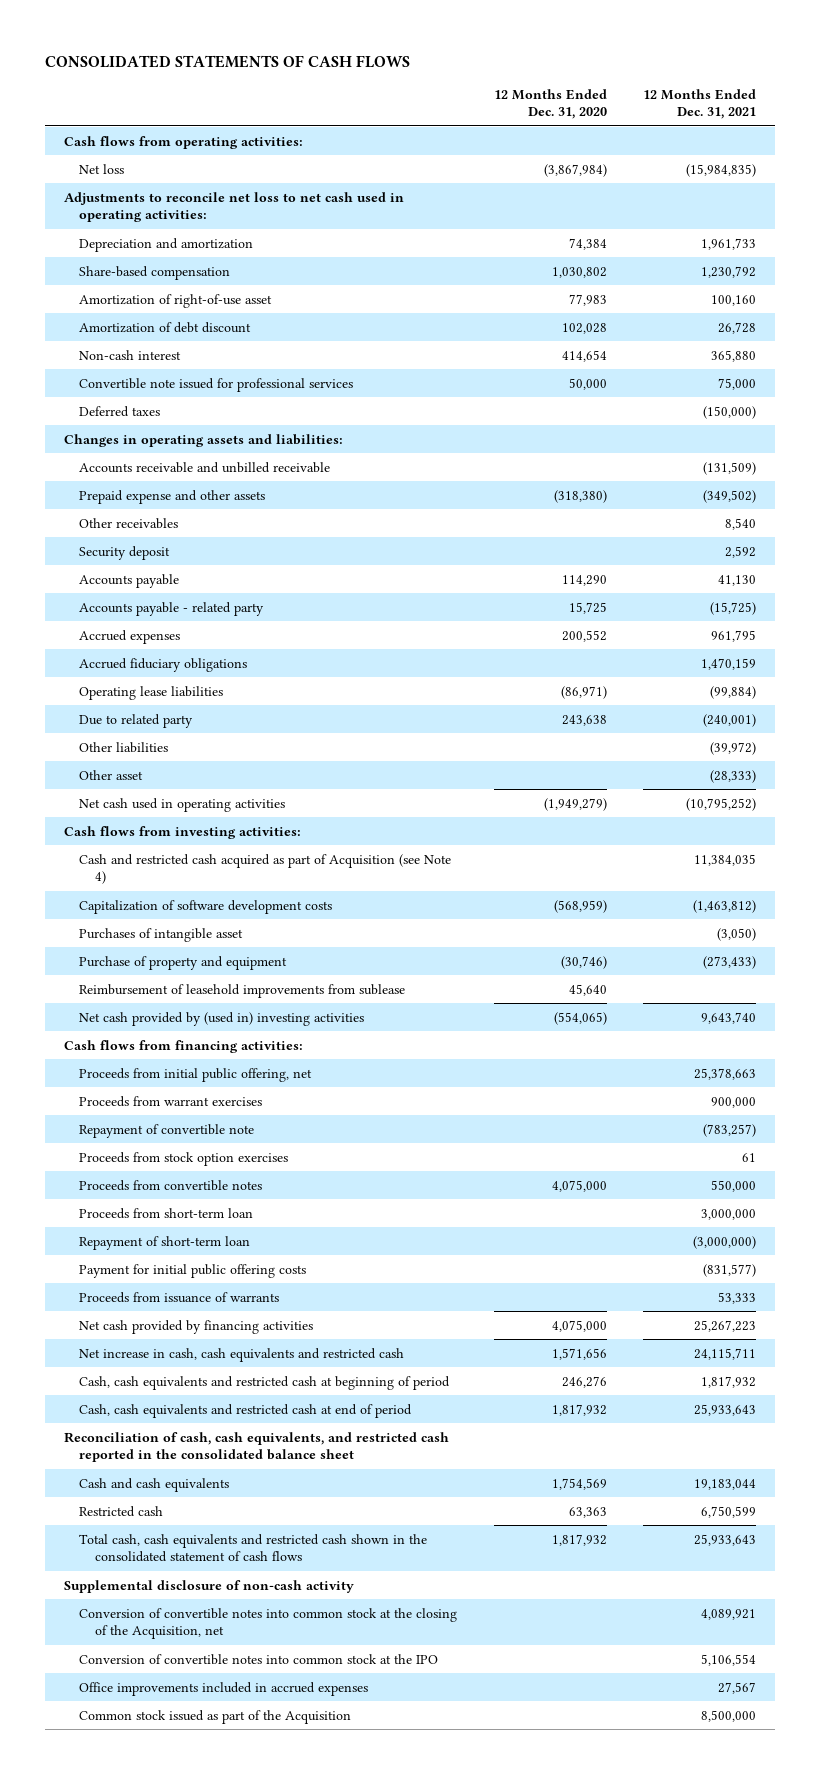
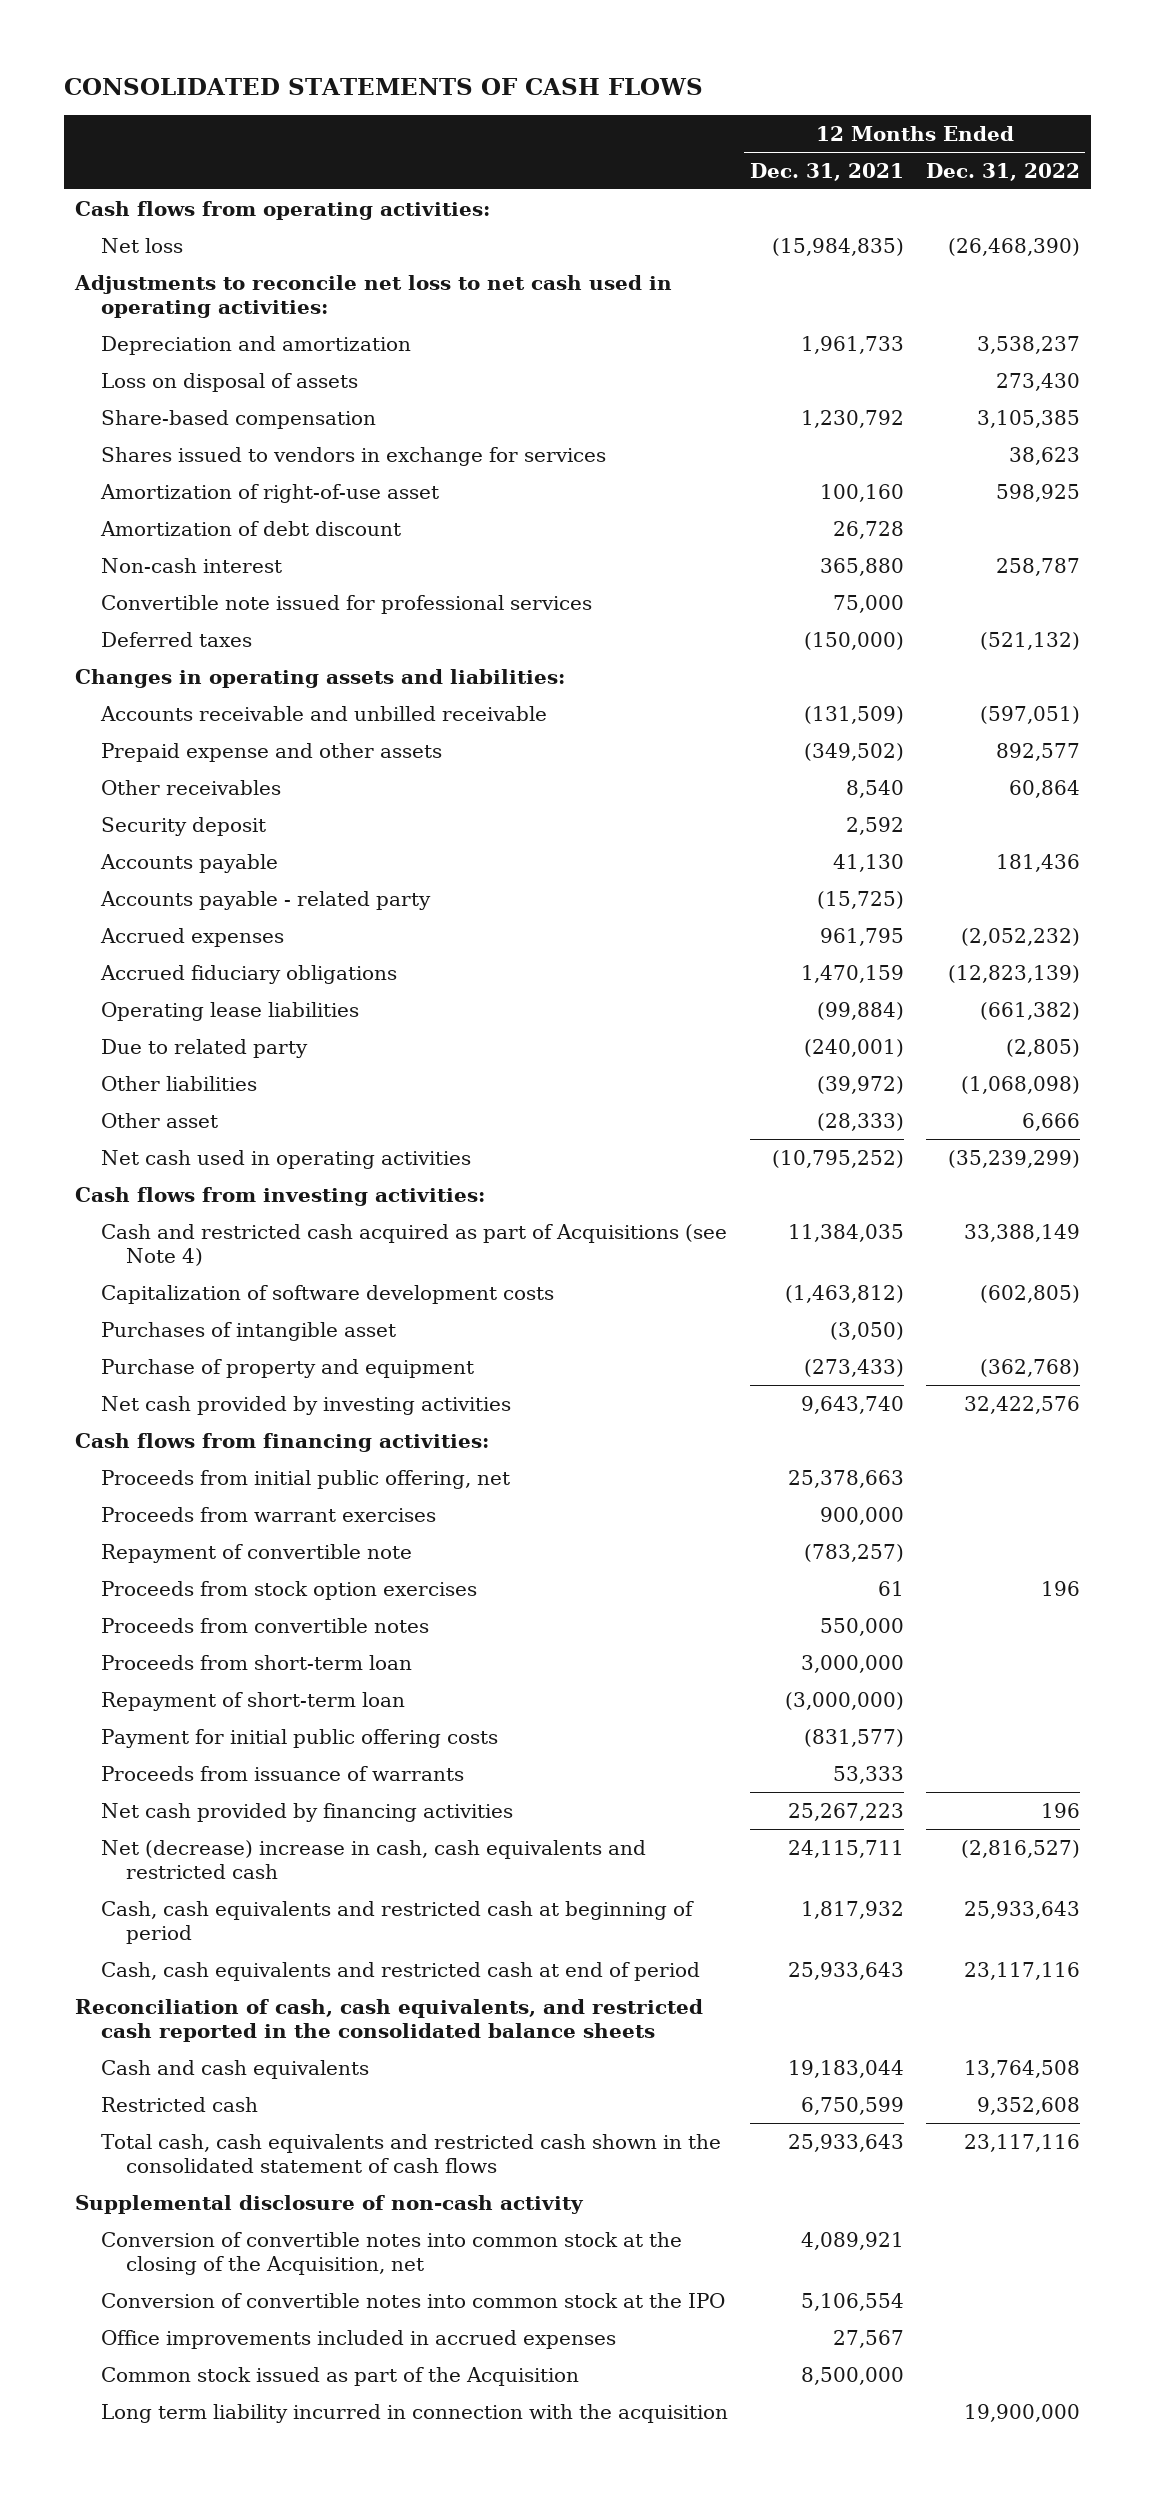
[493,88,607,120] 12 Months Ended Dec. 31, 2020 -> none
none -> [925,162,1080,181] Dec. 31, 2022
none -> [100,372,358,392] Loss on disposal of assets
none -> [100,446,606,466] Shares issued to vendors in exchange for services
[79,853,452,885] Cash and restricted cash acquired as part of Acquisition (see Note 4) -> [100,1223,727,1266] Cash and restricted cash acquired as part of Acquisitions (see Note 4)
[79,983,406,998] Reimbursement of leasehold improvements from sublease -> none
[79,1011,365,1026] Net cash provided by (used in) investing activities -> [100,1395,511,1415] Net cash provided by investing activities
[79,1347,405,1362] Net increase in cash, cash equivalents and restricted cash -> [100,1839,646,1879] Net (decrease) increase in cash, cash equivalents and restricted cash
[63,1431,449,1463] Reconciliation of cash, cash equivalents, and restricted cash reported in the consolidated balance sheet -> [75,1998,704,2042] Reconciliation of cash, cash equivalents, and restricted cash reported in the consolidated balance sheets
none -> [100,2403,728,2423] Long term liability incurred in connection with the acquisition

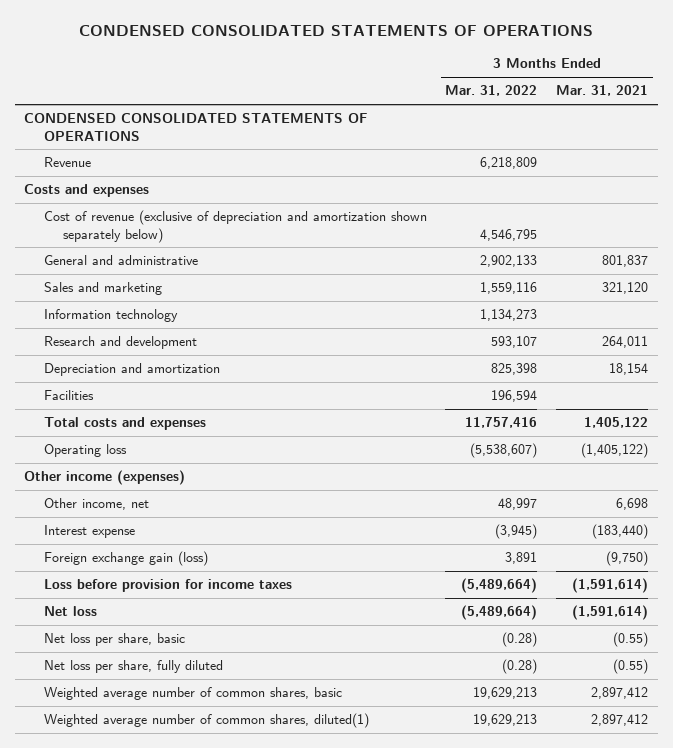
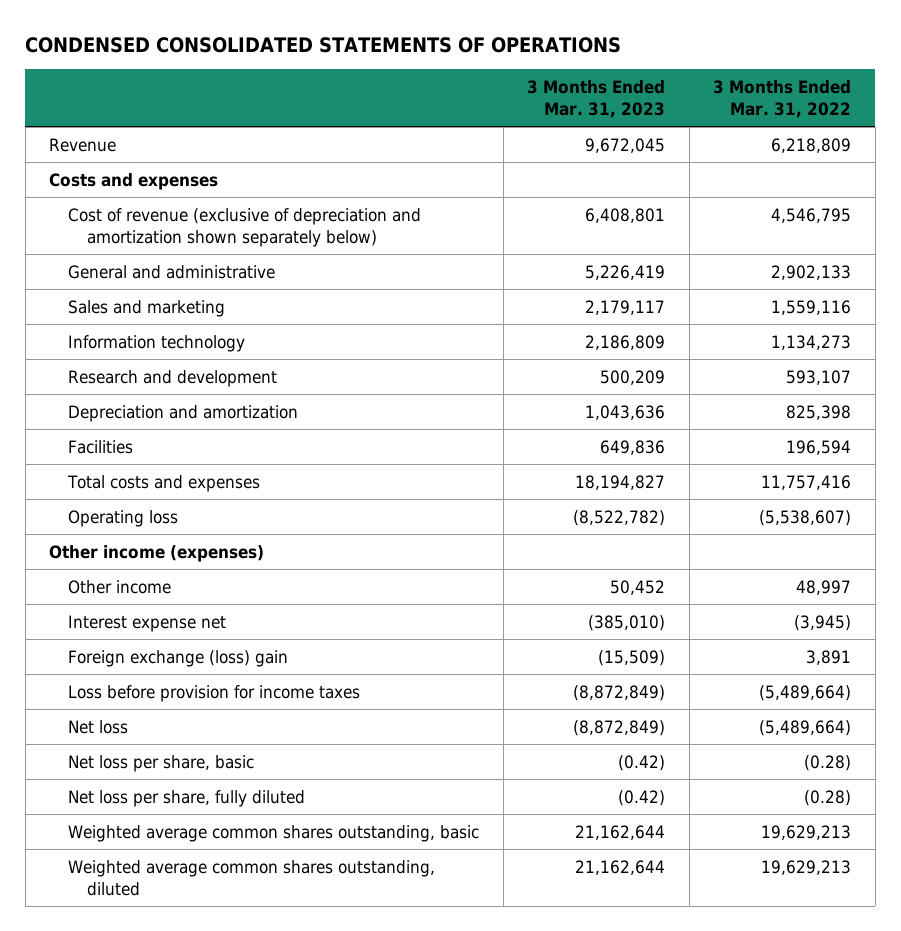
[556,85,649,97] Mar. 31, 2021 -> none
none -> [527,80,666,118] 3 Months Ended Mar. 31, 2023
[24,113,369,141] CONDENSED CONSOLIDATED STATEMENTS OF OPERATIONS -> none
[43,498,149,511] Other income, net -> [68,579,172,594] Other income
[43,525,135,539] Interest expense -> [68,614,227,632] Interest expense net
[43,551,208,567] Foreign exchange gain (loss) -> [68,649,289,667] Foreign exchange (loss) gain
[43,687,342,701] Weighted average number of common shares, basic -> [68,824,480,842] Weighted average common shares outstanding, basic
[43,713,369,729] Weighted average number of common shares, diluted(1) -> [68,859,436,896] Weighted average common shares outstanding, diluted

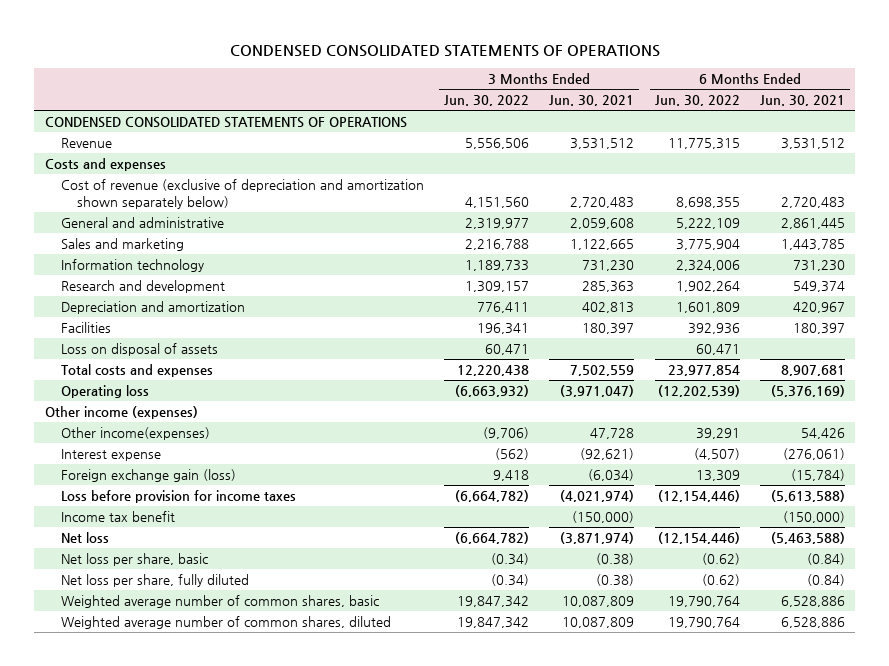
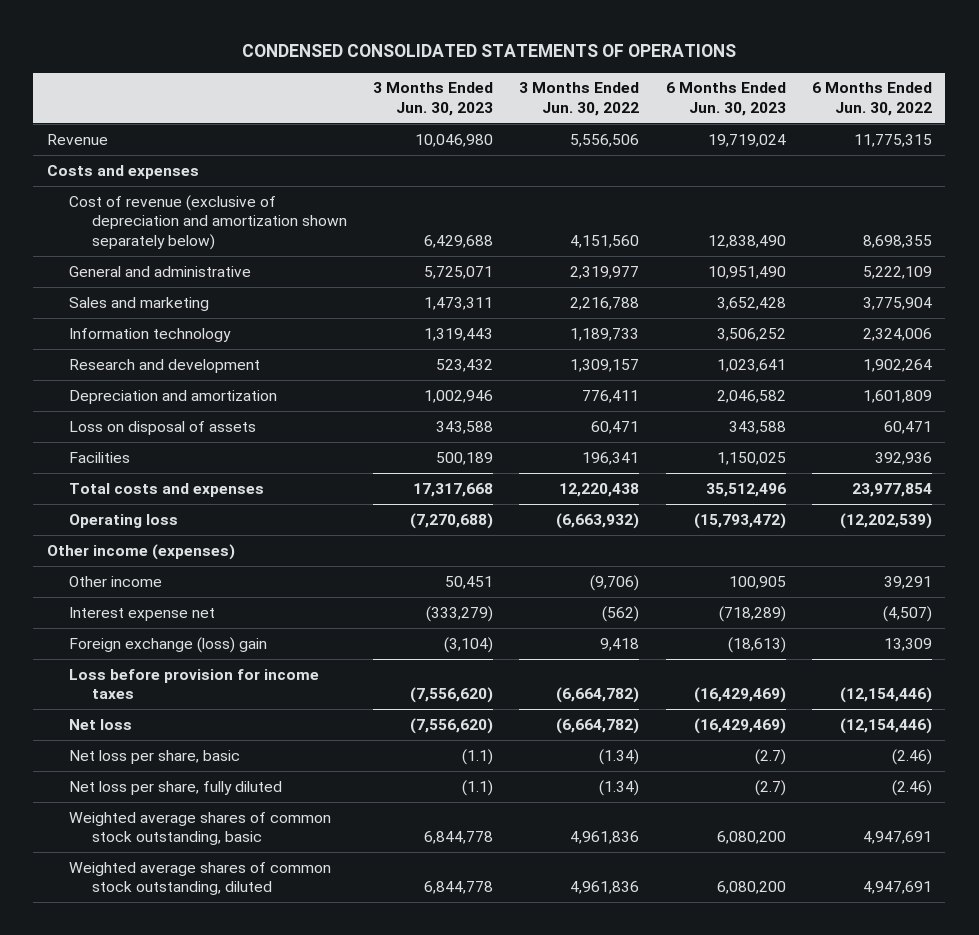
[549,95,635,107] Jun. 30, 2021 -> none
[759,95,845,107] Jun. 30, 2021 -> none
none -> [372,82,493,116] 3 Months Ended Jun. 30, 2023
none -> [665,82,786,116] 6 Months Ended Jun. 30, 2023
[44,117,407,129] CONDENSED CONSOLIDATED STATEMENTS OF OPERATIONS -> none
[60,322,111,334] Facilities -> [69,451,131,463] Facilities
[60,427,210,441] Other income(expenses) -> [69,575,163,587] Other income
[60,449,161,462] Interest expense -> [69,606,216,621] Interest expense net
[60,469,236,483] Foreign exchange gain (loss) -> [69,636,268,653] Foreign exchange (loss) gain
[60,511,175,523] Income tax benefit -> none
[491,553,530,566] (0.34) -> [599,748,640,765] (1.34)
[701,553,740,566] (0.62) -> [891,748,932,765] (2.46)
[491,574,530,587] (0.34) -> [599,779,640,796] (1.34)
[701,574,740,587] (0.62) -> [891,779,932,796] (2.46)
[60,595,379,609] Weighted average number of common shares, basic -> [69,811,332,846] Weighted average shares of common stock outstanding, basic
[457,596,530,608] 19,847,342 -> [570,831,640,845] 4,961,836
[667,596,740,608] 19,790,764 -> [862,831,932,845] 4,947,691
[60,616,391,630] Weighted average number of common shares, diluted -> [69,861,332,896] Weighted average shares of common stock outstanding, diluted
[457,617,530,629] 19,847,342 -> [570,881,640,895] 4,961,836
[667,617,740,629] 19,790,764 -> [862,881,932,895] 4,947,691

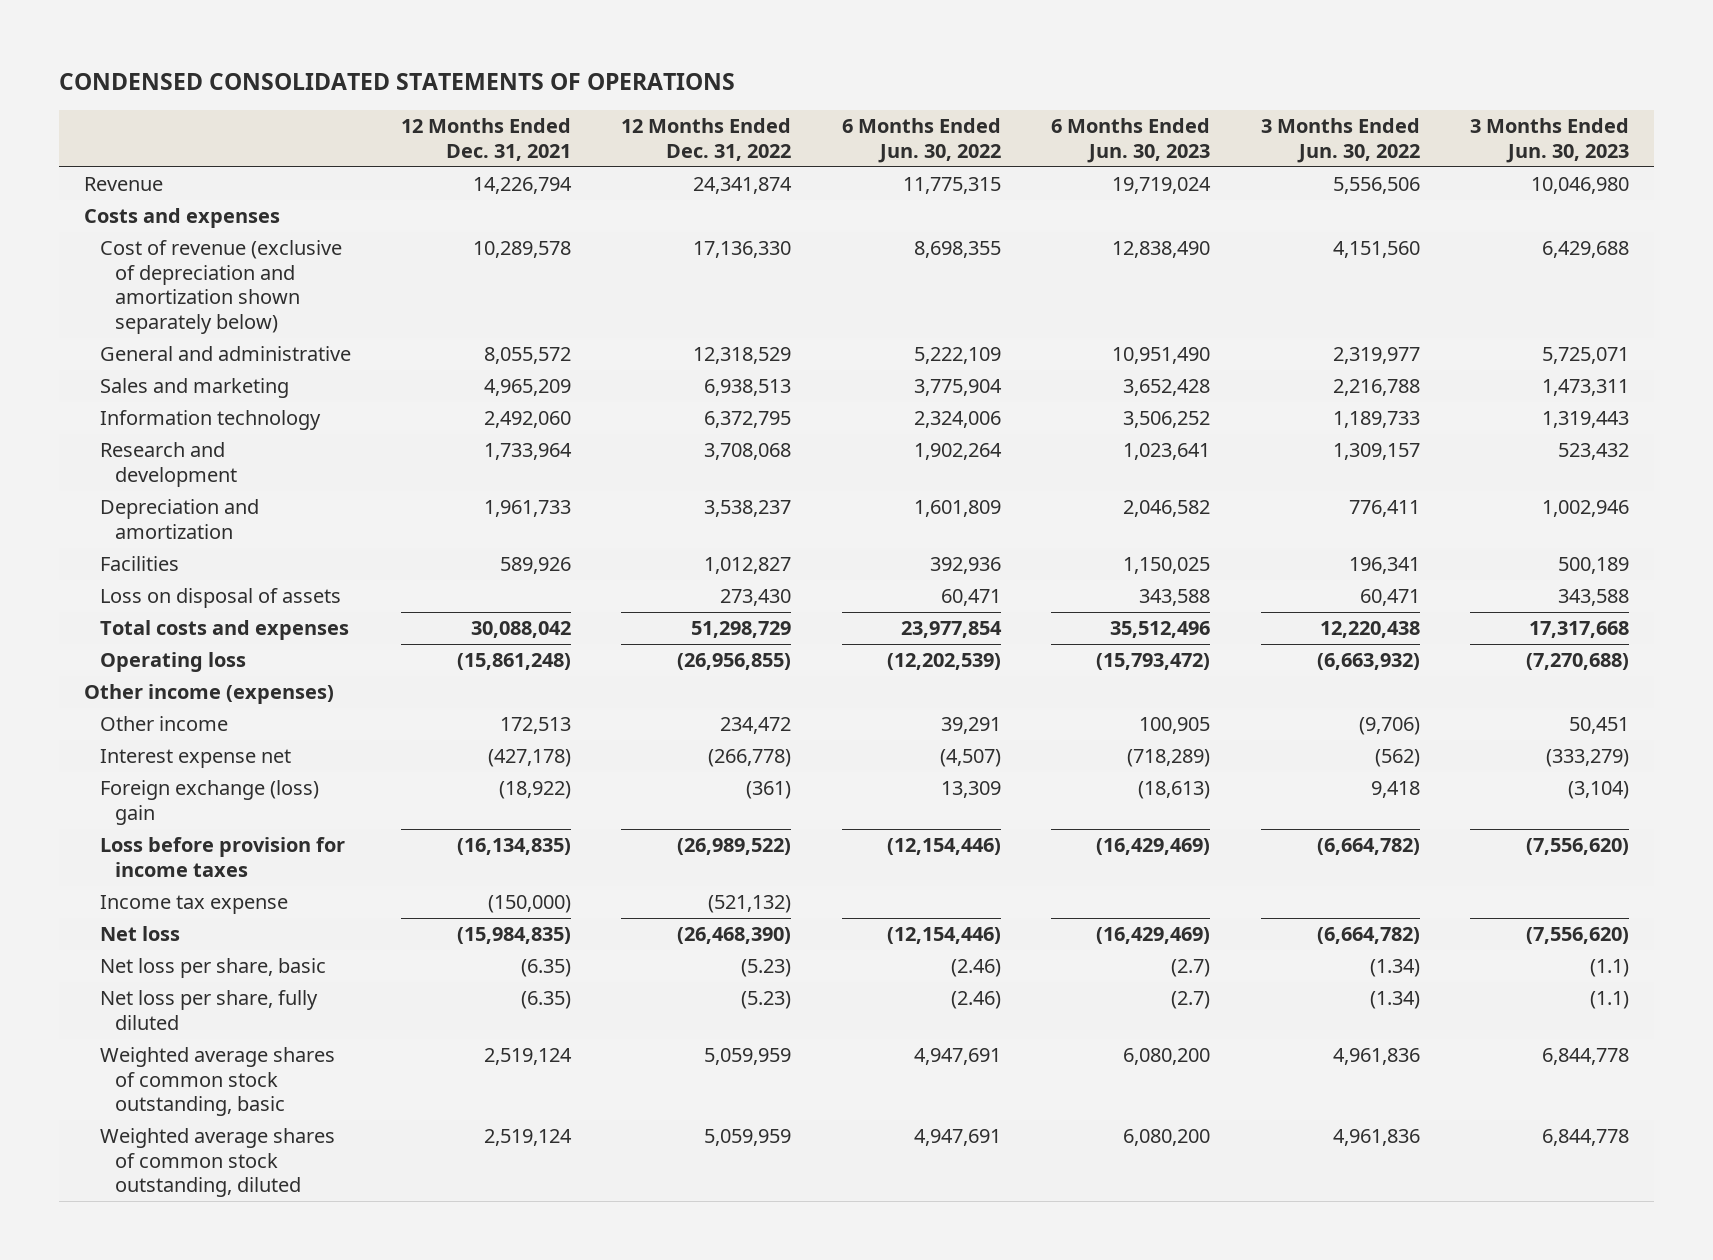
none -> [401,118,572,161] 12 Months Ended Dec. 31, 2021
none -> [621,118,792,161] 12 Months Ended Dec. 31, 2022
[69,420,257,435] Loss on disposal of assets -> [99,588,341,609] Loss on disposal of assets
none -> [99,895,288,915] Income tax expense

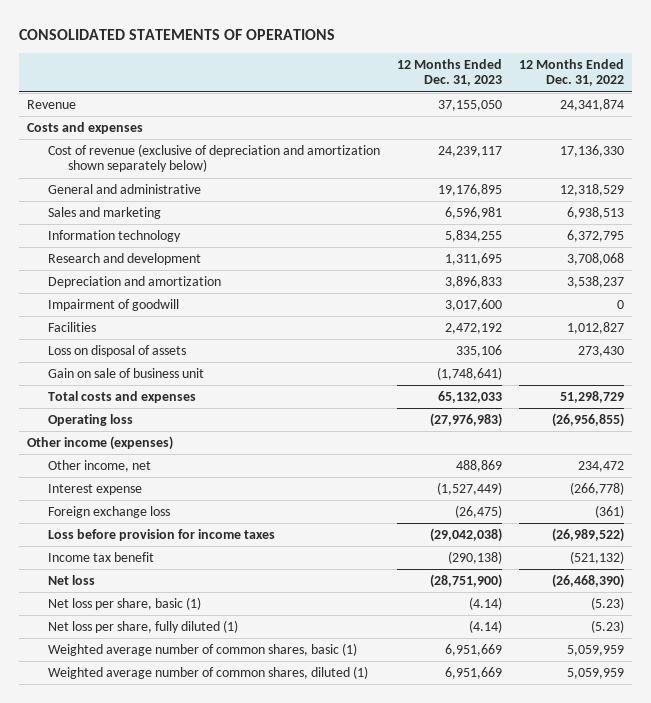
[58,72,735,90] CONDENSED CONSOLIDATED STATEMENTS OF OPERATIONS -> [18,28,335,40] CONSOLIDATED STATEMENTS OF OPERATIONS
[401,118,572,161] 12 Months Ended Dec. 31, 2021 -> none
[841,118,1001,163] 6 Months Ended Jun. 30, 2022 -> none
[1051,118,1211,163] 6 Months Ended Jun. 30, 2023 -> none
[1260,118,1420,163] 3 Months Ended Jun. 30, 2022 -> none
[1469,118,1629,163] 3 Months Ended Jun. 30, 2023 -> none
none -> [396,58,502,87] 12 Months Ended Dec. 31, 2023
none -> [47,298,179,311] Impairment of goodwill
none -> [47,367,204,378] Gain on sale of business unit
[99,716,228,732] Other income -> [47,459,151,472] Other income, net
[99,749,291,769] Interest expense net -> [47,483,142,495] Interest expense
[99,780,319,825] Foreign exchange (loss) gain -> [47,505,170,518] Foreign exchange loss
[99,895,288,915] Income tax expense -> [47,551,154,562] Income tax benefit
[99,958,326,979] Net loss per share, basic -> [47,596,201,610] Net loss per share, basic (1)
[99,990,318,1030] Net loss per share, fully diluted -> [47,619,238,633] Net loss per share, fully diluted (1)
[99,1047,335,1117] Weighted average shares of common stock outstanding, basic -> [47,642,357,656] Weighted average number of common shares, basic (1)
[99,1128,335,1198] Weighted average shares of common stock outstanding, diluted -> [47,665,368,679] Weighted average number of common shares, diluted (1)

